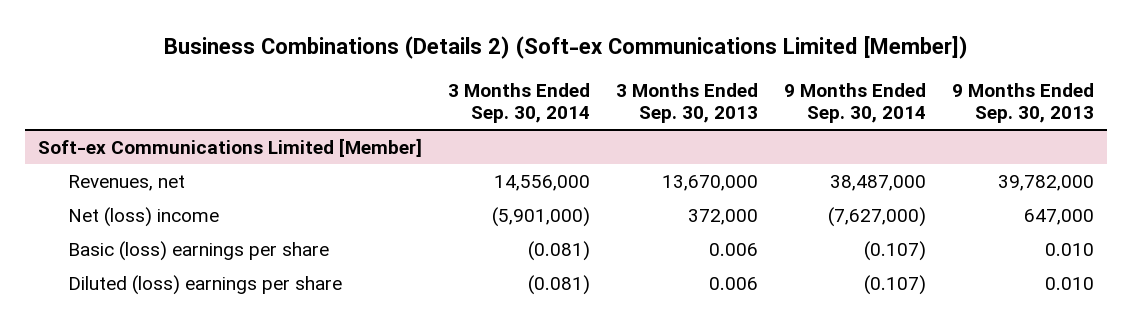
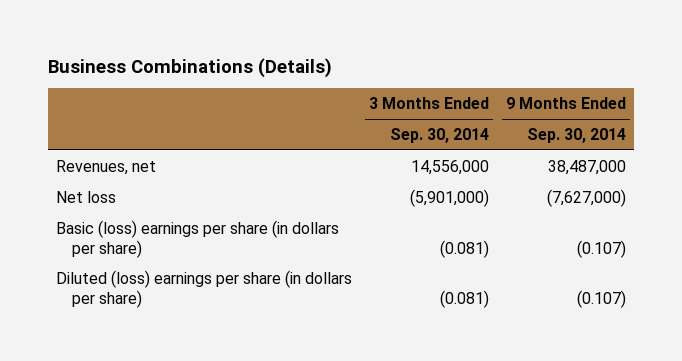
[163,36,968,60] Business Combinations (Details 2) (Soft-ex Communications Limited [Member]) -> [47,57,332,78] Business Combinations (Details)
[615,83,758,124] 3 Months Ended Sep. 30, 2013 -> none
[951,83,1094,124] 9 Months Ended Sep. 30, 2013 -> none
[37,137,422,157] Soft-ex Communications Limited [Member] -> none
[67,206,219,227] Net (loss) income -> [56,190,117,203] Net loss
[67,240,329,261] Basic (loss) earnings per share -> [56,219,340,258] Basic (loss) earnings per share (in dollars per share)
[67,274,342,295] Diluted (loss) earnings per share -> [56,269,353,308] Diluted (loss) earnings per share (in dollars per share)

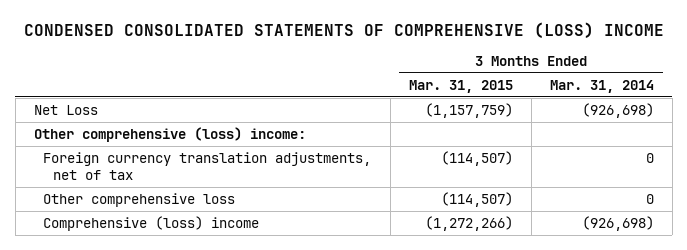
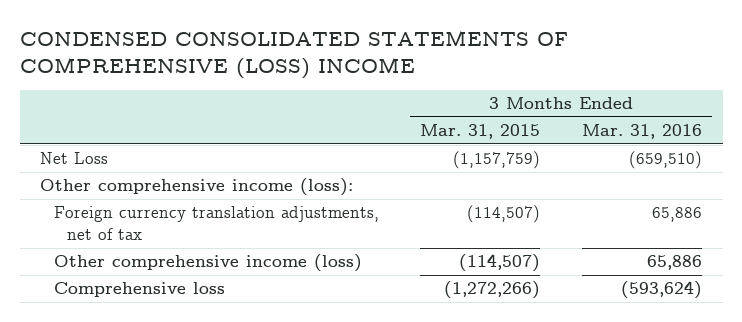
[549,79,654,93] Mar. 31, 2014 -> none
none -> [581,124,702,140] Mar. 31, 2016
[33,126,306,142] Other comprehensive (loss) income: -> [40,178,354,197] Other comprehensive income (loss):
[43,192,236,207] Other comprehensive loss -> [53,254,362,273] Other comprehensive income (loss)
[43,215,260,231] Comprehensive (loss) income -> [53,282,225,298] Comprehensive loss

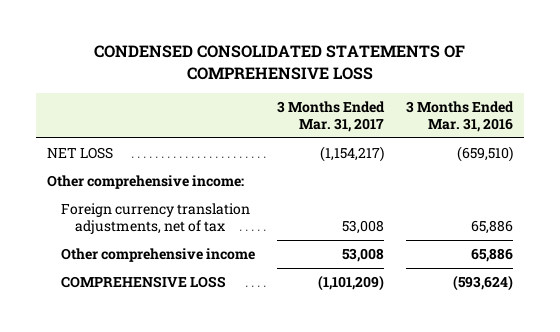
[19,30,568,79] CONDENSED CONSOLIDATED STATEMENTS OF COMPREHENSIVE (LOSS) INCOME -> [93,45,465,80] CONDENSED CONSOLIDATED STATEMENTS OF COMPREHENSIVE LOSS
[420,124,541,140] Mar. 31, 2015 -> none
none -> [276,100,385,132] 3 Months Ended Mar. 31, 2017
[40,152,109,165] Net Loss -> [46,146,113,159] NET LOSS
[40,178,354,197] Other comprehensive income (loss): -> [46,174,244,189] Other comprehensive income:
[53,254,362,273] Other comprehensive income (loss) -> [60,247,255,262] Other comprehensive income
[53,282,225,298] Comprehensive loss -> [60,275,226,288] COMPREHENSIVE LOSS

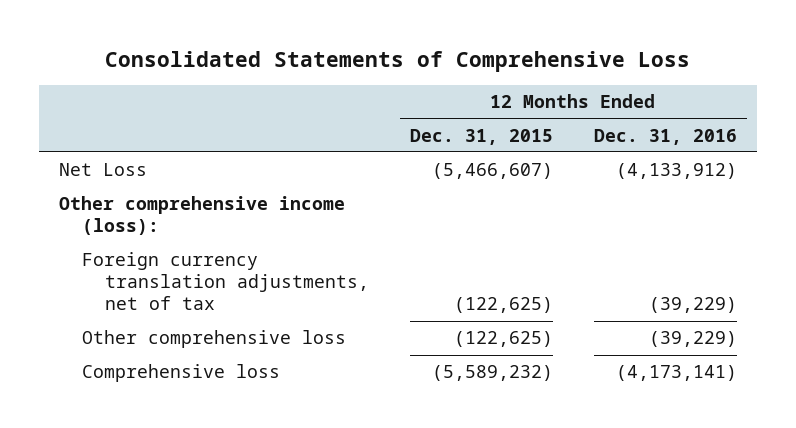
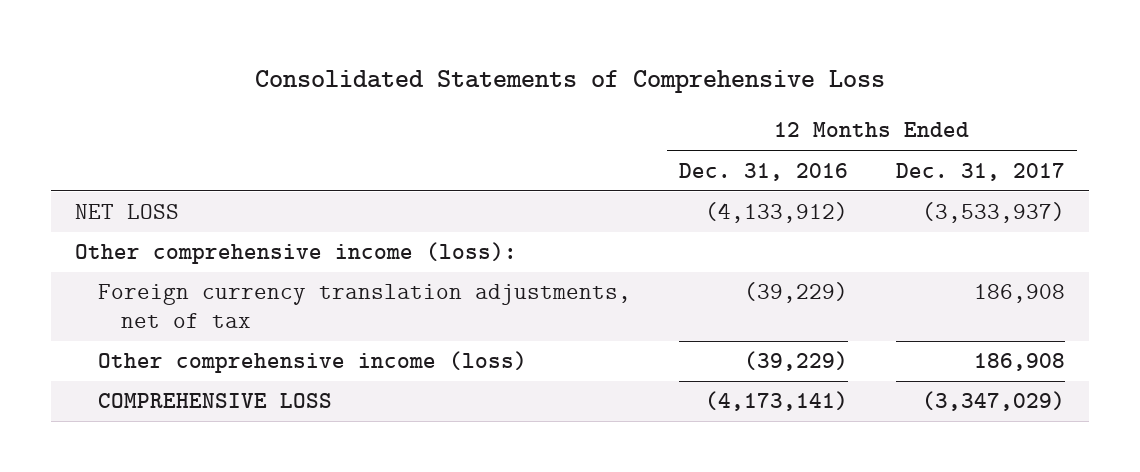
[409,128,553,145] Dec. 31, 2015 -> none
none -> [896,162,1066,181] Dec. 31, 2017
[58,163,147,177] Net Loss -> [74,204,179,220] NET LOSS
[82,330,347,349] Other comprehensive loss -> [97,351,527,374] Other comprehensive income (loss)
[82,364,281,383] Comprehensive loss -> [97,393,332,409] COMPREHENSIVE LOSS

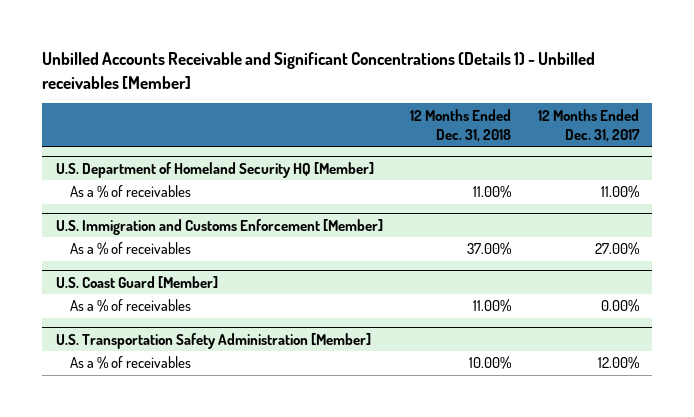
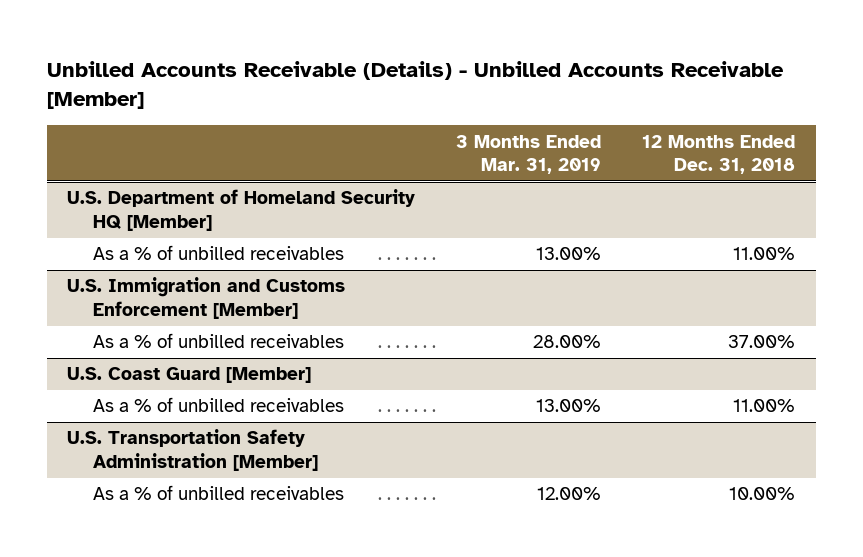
[42,52,596,89] Unbilled Accounts Receivable and Significant Concentrations (Details 1) - Unbilled receivables [Member] -> [47,60,785,110] Unbilled Accounts Receivable (Details) - Unbilled Accounts Receivable [Member]
[537,108,640,142] 12 Months Ended Dec. 31, 2017 -> none
none -> [456,134,602,175] 3 Months Ended Mar. 31, 2019
[70,185,192,199] As a % of receivables -> [92,245,344,261] As a % of unbilled receivables
[70,242,192,256] As a % of receivables -> [92,333,344,349] As a % of unbilled receivables
[70,299,192,313] As a % of receivables -> [92,397,344,413] As a % of unbilled receivables
[70,356,192,370] As a % of receivables -> [92,485,344,501] As a % of unbilled receivables

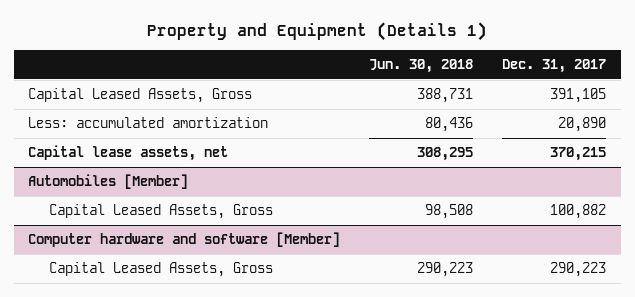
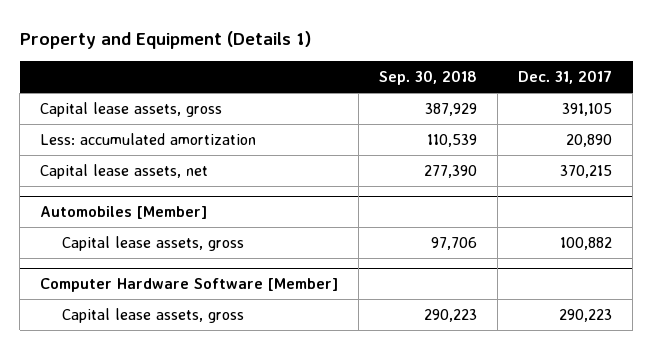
[369,59,474,74] Jun. 30, 2018 -> none
none -> [379,70,478,86] Sep. 30, 2018
[28,88,253,104] Capital Leased Assets, Gross -> [40,102,223,118] Capital lease assets, gross
[48,204,273,220] Capital Leased Assets, Gross -> [61,236,244,252] Capital lease assets, gross
[28,232,341,248] Computer hardware and software [Member] -> [40,278,339,293] Computer Hardware Software [Member]
[48,262,273,278] Capital Leased Assets, Gross -> [61,308,244,324] Capital lease assets, gross

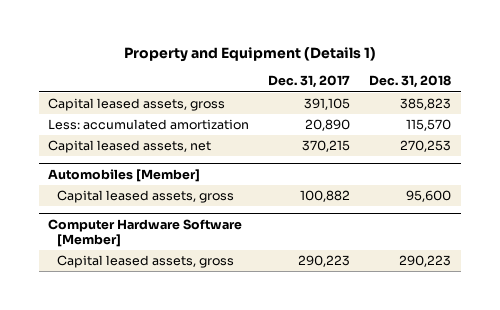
[379,70,478,86] Sep. 30, 2018 -> none
none -> [369,75,452,89] Dec. 31, 2018
[40,102,223,118] Capital lease assets, gross -> [48,98,226,112] Capital leased assets, gross
[40,164,209,180] Capital lease assets, net -> [48,140,212,154] Capital leased assets, net
[61,236,244,252] Capital lease assets, gross -> [57,190,235,204] Capital leased assets, gross
[61,308,244,324] Capital lease assets, gross -> [57,255,235,269] Capital leased assets, gross

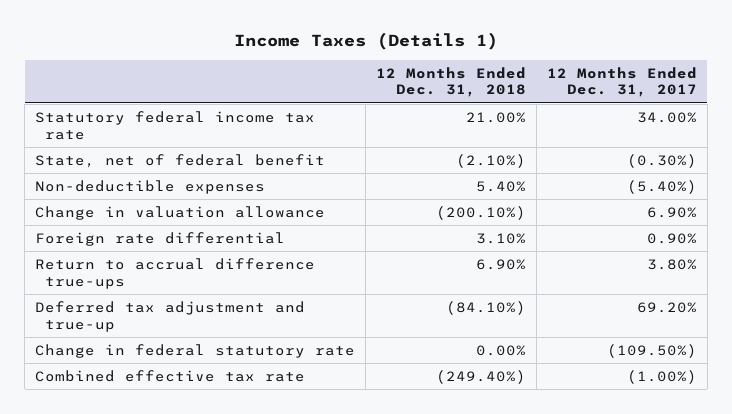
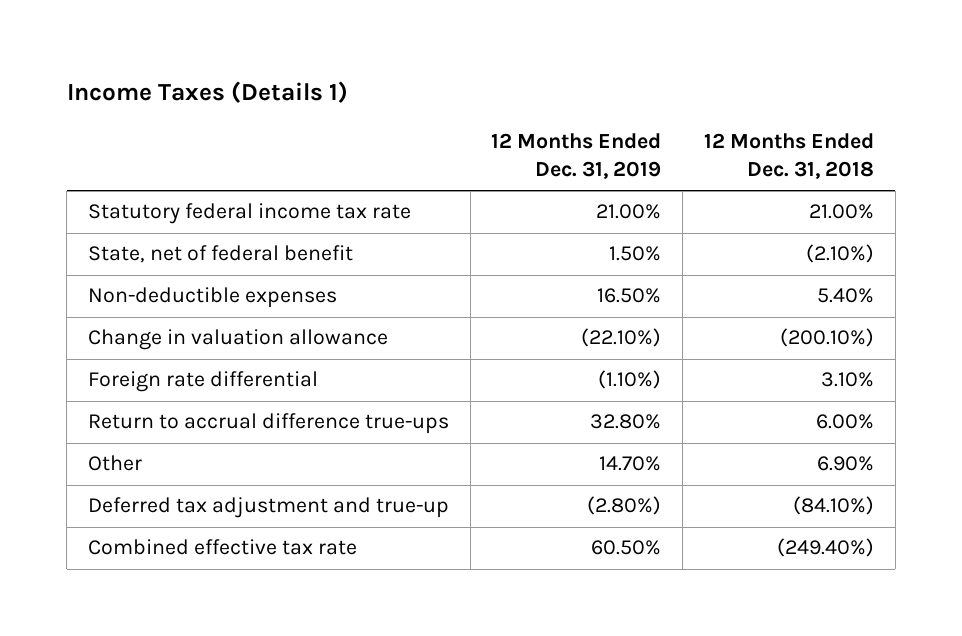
[546,66,697,98] 12 Months Ended Dec. 31, 2017 -> none
none -> [491,133,662,179] 12 Months Ended Dec. 31, 2019
[476,259,527,271] 6.90% -> [816,414,875,430] 6.00%
none -> [87,455,142,472] Other
[35,344,356,359] Change in federal statutory rate -> none

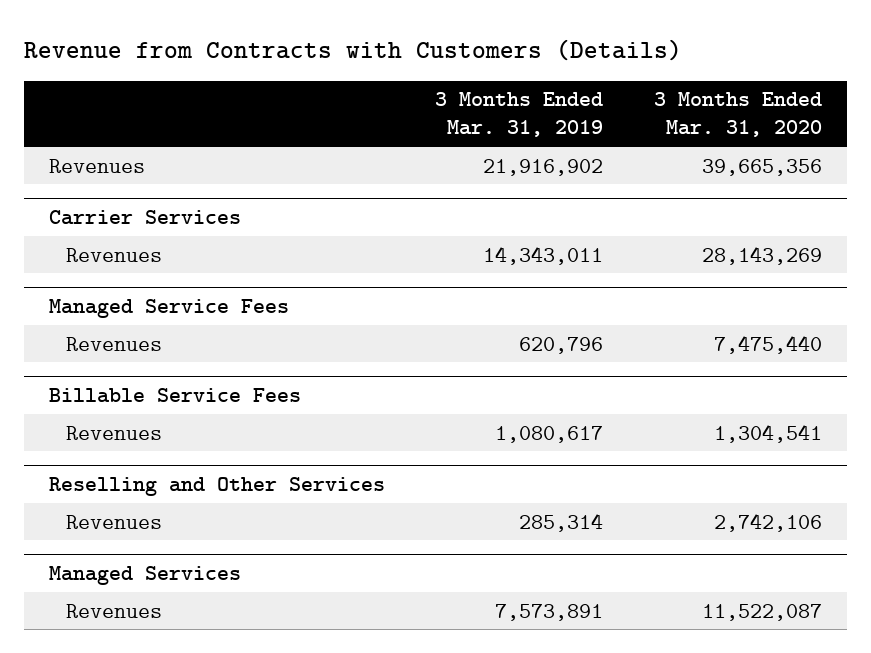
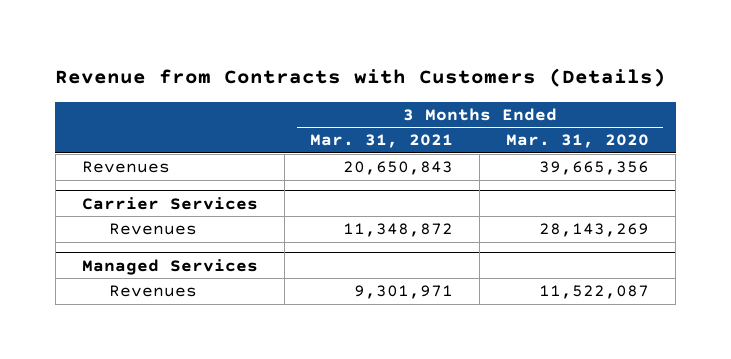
[435,92,604,138] 3 Months Ended Mar. 31, 2019 -> none
none -> [310,134,454,149] Mar. 31, 2021
[48,298,289,318] Managed Service Fees -> none
[66,336,163,351] Revenues -> none
[48,387,301,403] Billable Service Fees -> none
[66,425,163,440] Revenues -> none
[48,476,385,496] Reselling and Other Services -> none
[66,514,163,529] Revenues -> none

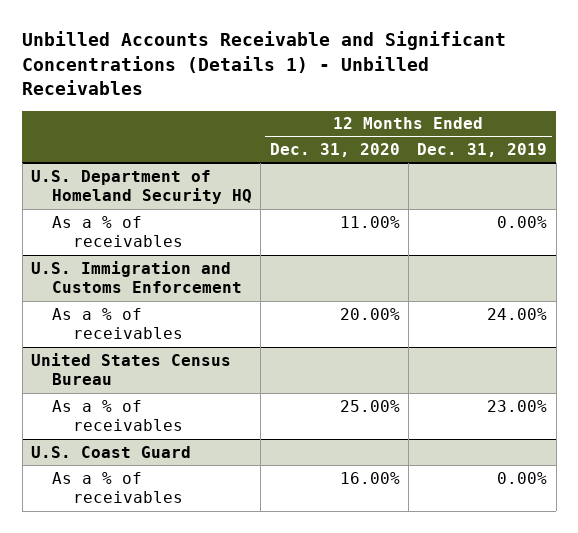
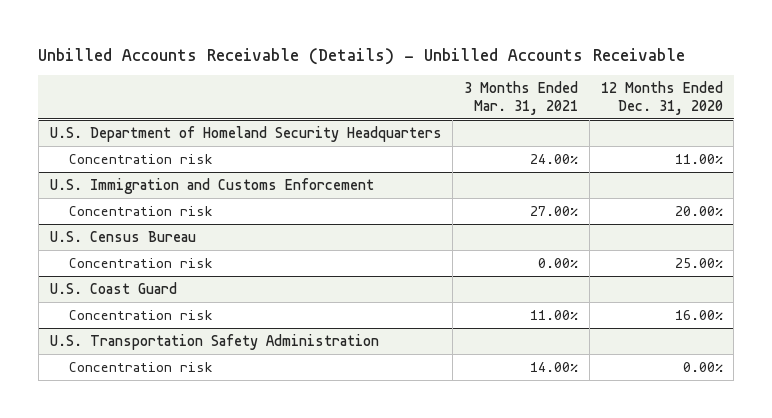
[22,31,507,96] Unbilled Accounts Receivable and Significant Concentrations (Details 1) - Unbilled Receivables -> [38,47,686,65] Unbilled Accounts Receivable (Details) - Unbilled Accounts Receivable
[417,143,548,158] Dec. 31, 2019 -> none
none -> [464,81,579,116] 3 Months Ended Mar. 31, 2021
[30,169,253,205] U.S. Department of Homeland Security HQ -> [49,125,442,142] U.S. Department of Homeland Security Headquarters
[52,215,184,248] As a % of receivables -> [69,153,214,164] Concentration risk
[30,352,231,386] United States Census Bureau -> none
[52,307,184,340] As a % of receivables -> [69,205,214,216] Concentration risk
none -> [49,230,196,242] U.S. Census Bureau
[52,399,184,432] As a % of receivables -> [69,257,214,268] Concentration risk
[52,471,184,504] As a % of receivables -> [69,309,214,320] Concentration risk
none -> [49,333,379,350] U.S. Transportation Safety Administration
none -> [69,361,214,372] Concentration risk

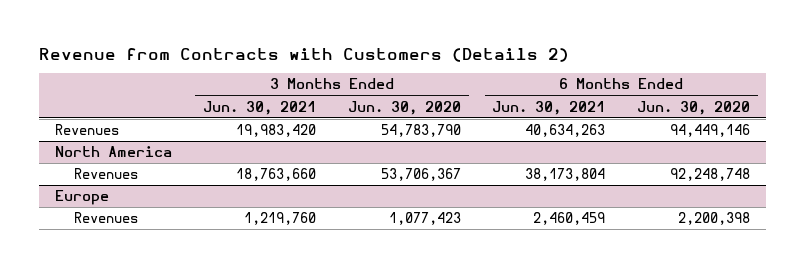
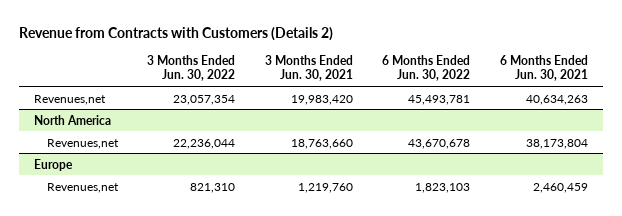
[347,100,461,115] Jun. 30, 2020 -> none
[637,100,751,115] Jun. 30, 2020 -> none
none -> [147,55,236,82] 3 Months Ended Jun. 30, 2022
none -> [382,55,471,82] 6 Months Ended Jun. 30, 2022
[54,124,119,136] Revenues -> [33,94,106,105] Revenues,net
[74,168,139,180] Revenues -> [46,138,119,149] Revenues,net
[74,212,139,224] Revenues -> [46,182,119,193] Revenues,net

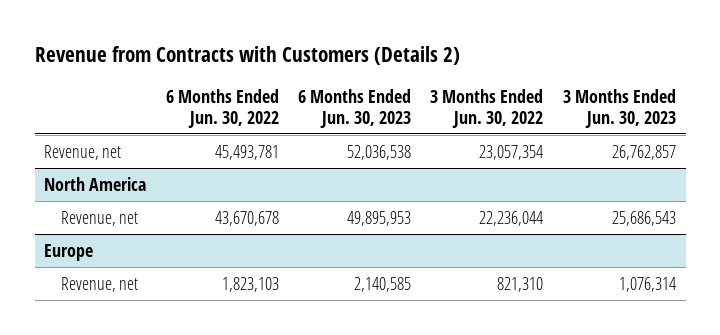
[264,55,353,82] 3 Months Ended Jun. 30, 2021 -> none
[499,55,588,82] 6 Months Ended Jun. 30, 2021 -> none
none -> [298,88,412,128] 6 Months Ended Jun. 30, 2023
none -> [562,88,676,128] 3 Months Ended Jun. 30, 2023
[33,94,106,105] Revenues,net -> [44,144,122,160] Revenue, net
[46,138,119,149] Revenues,net -> [61,210,139,226] Revenue, net
[46,182,119,193] Revenues,net -> [61,276,139,292] Revenue, net

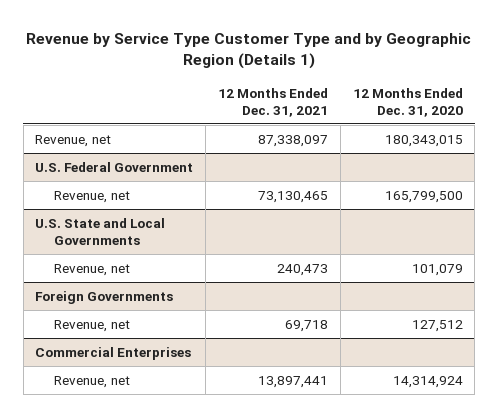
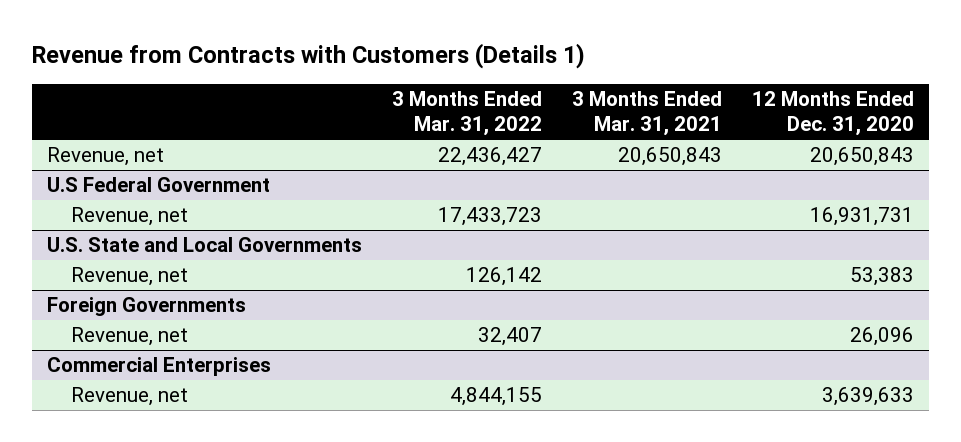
[25,33,471,70] Revenue by Service Type Customer Type and by Geographic Region (Details 1) -> [31,43,585,70] Revenue from Contracts with Customers (Details 1)
[217,87,328,117] 12 Months Ended Dec. 31, 2021 -> none
none -> [391,90,542,137] 3 Months Ended Mar. 31, 2022
none -> [572,90,723,137] 3 Months Ended Mar. 31, 2021
[384,134,463,147] 180,343,015 -> [810,147,915,167] 20,650,843
[35,161,194,172] U.S. Federal Government -> [46,177,270,193] U.S Federal Government
[384,190,463,203] 165,799,500 -> [810,207,915,227] 16,931,731
[411,263,463,276] 101,079 -> [850,267,915,287] 53,383
[411,319,463,332] 127,512 -> [850,327,915,347] 26,096
[392,375,463,388] 14,314,924 -> [822,387,915,407] 3,639,633

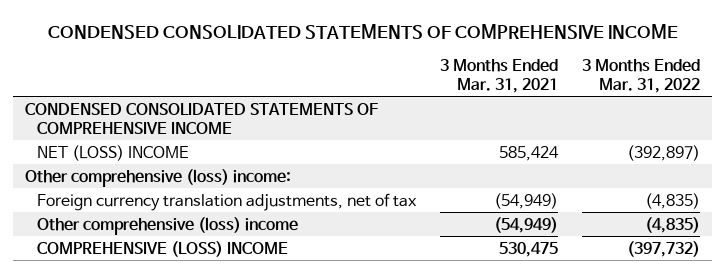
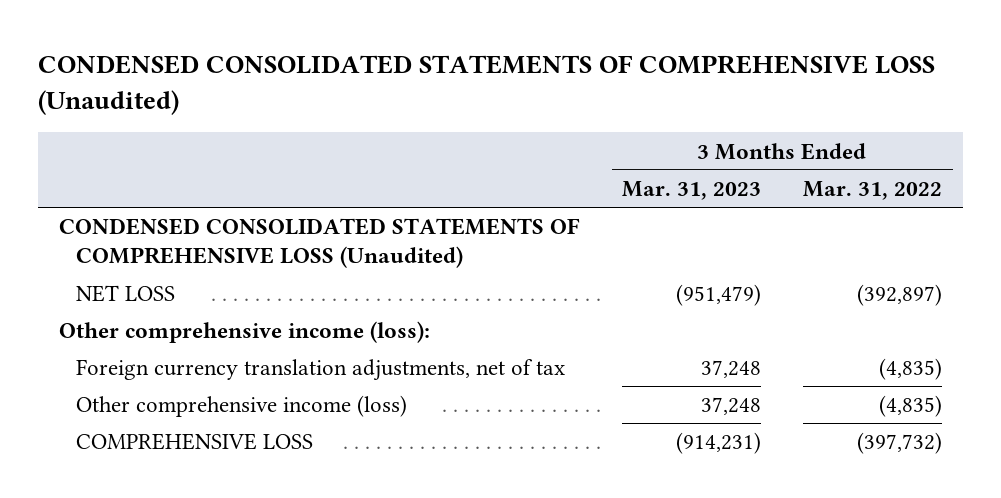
[47,23,678,39] CONDENSED CONSOLIDATED STATEMENTS OF COMPREHENSIVE INCOME -> [37,55,935,116] CONDENSED CONSOLIDATED STATEMENTS OF COMPREHENSIVE LOSS (Unaudited)
[440,58,559,93] 3 Months Ended Mar. 31, 2021 -> none
none -> [622,180,762,200] Mar. 31, 2023
[25,102,379,134] CONDENSED CONSOLIDATED STATEMENTS OF COMPREHENSIVE INCOME -> [58,218,580,269] CONDENSED CONSOLIDATED STATEMENTS OF COMPREHENSIVE LOSS (Unaudited)
[37,144,190,161] NET (LOSS) INCOME -> [76,285,176,303] NET LOSS
[25,168,292,187] Other comprehensive (loss) income: -> [58,321,430,344] Other comprehensive income (loss):
[37,216,299,235] Other comprehensive (loss) income -> [76,395,408,418] Other comprehensive income (loss)
[37,240,289,257] COMPREHENSIVE (LOSS) INCOME -> [76,433,314,451] COMPREHENSIVE LOSS

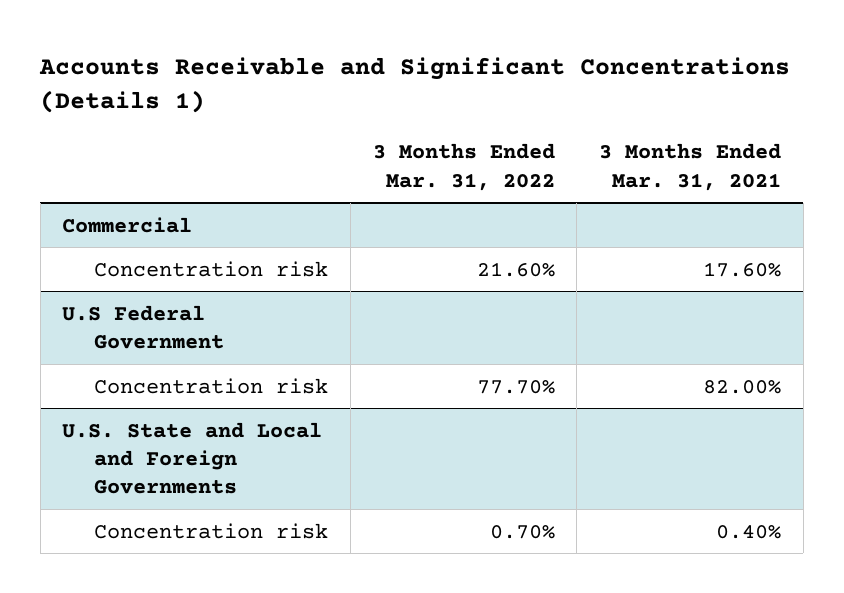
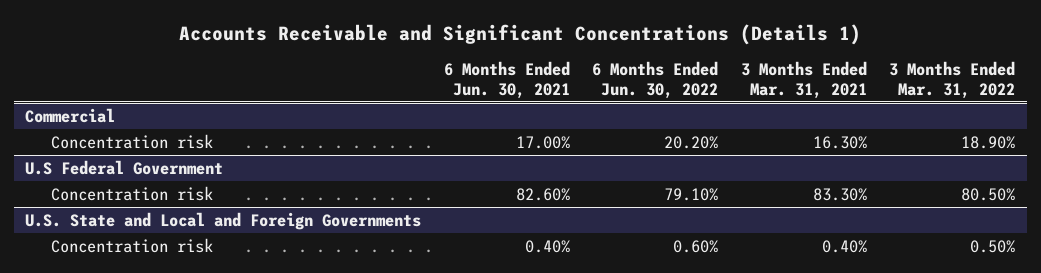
none -> [443,60,570,99] 6 Months Ended Jun. 30, 2021
none -> [592,60,719,99] 6 Months Ended Jun. 30, 2022
[476,261,555,277] 21.60% -> [961,135,1016,149] 18.90%
[703,261,782,277] 17.60% -> [812,135,867,149] 16.30%
[476,379,555,394] 77.70% -> [961,187,1016,201] 80.50%
[703,379,782,394] 82.00% -> [812,187,867,201] 83.30%
[489,524,555,539] 0.70% -> [970,239,1016,253] 0.50%

